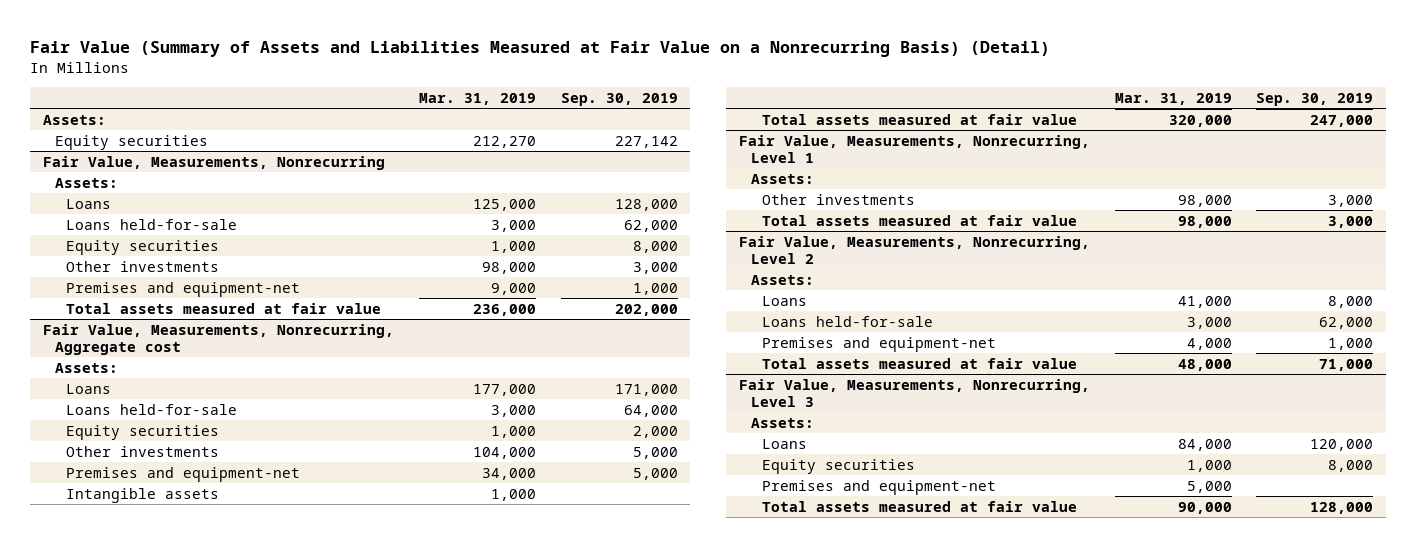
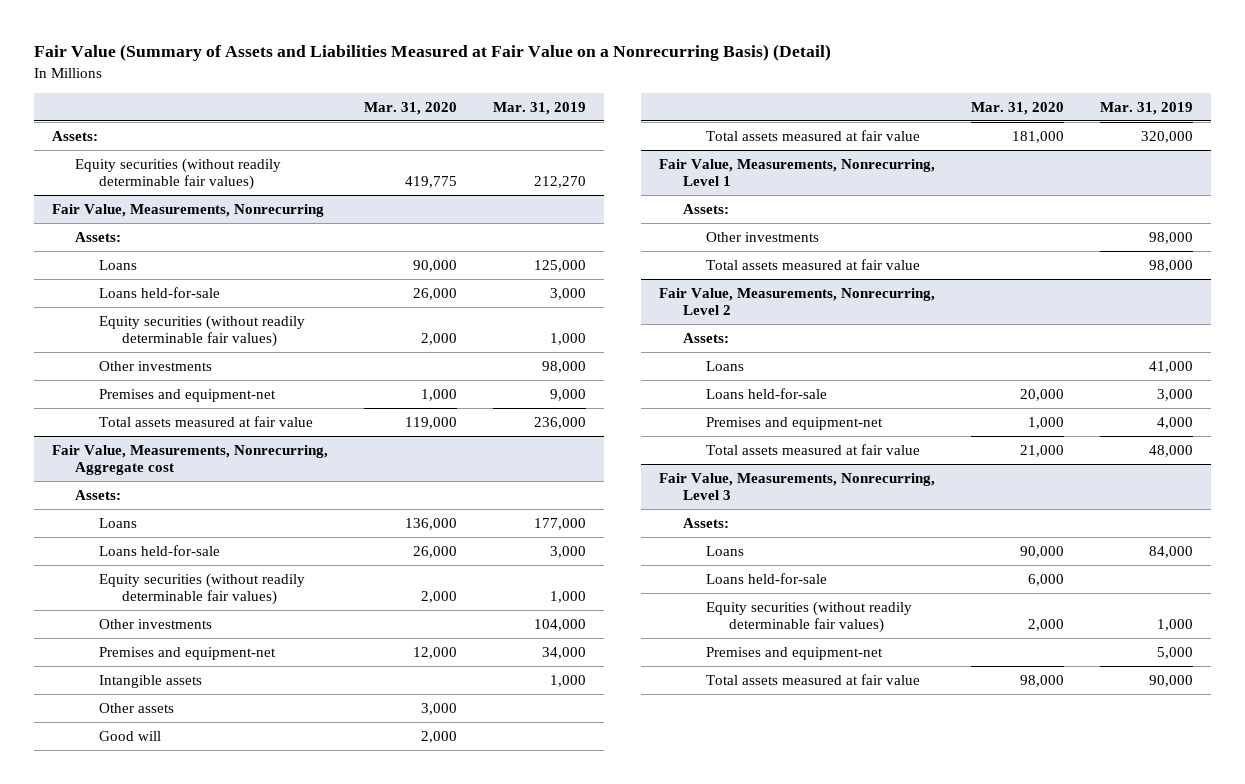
[560,93,678,107] Sep. 30, 2019 -> none
none -> [363,101,457,115] Mar. 31, 2020
[54,134,208,150] Equity securities -> [75,157,282,191] Equity securities (without readily determinable fair values)
[66,239,220,255] Equity securities -> [98,314,305,348] Equity securities (without readily determinable fair values)
[66,424,220,440] Equity securities -> [98,572,305,606] Equity securities (without readily determinable fair values)
none -> [98,702,174,713] Other assets
none -> [98,730,161,741] Good will
none -> [705,572,827,584] Loans held-for-sale
[762,458,916,474] Equity securities -> [705,600,912,634] Equity securities (without readily determinable fair values)

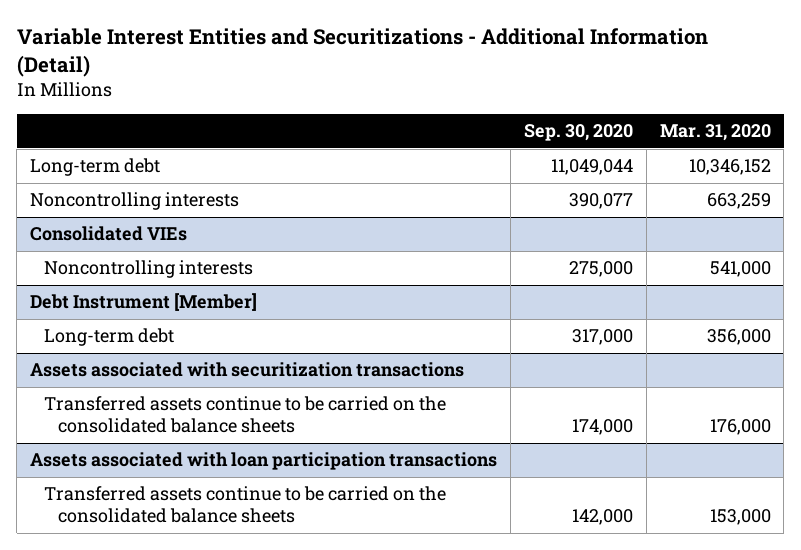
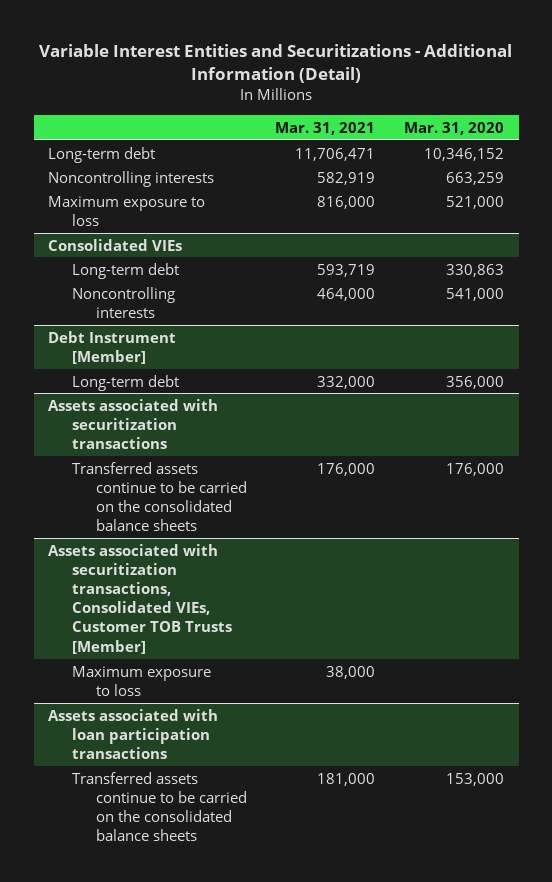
[523,124,633,142] Sep. 30, 2020 -> none
none -> [275,121,376,135] Mar. 31, 2021
none -> [48,195,206,226] Maximum exposure to loss
none -> [71,262,179,279] Long-term debt
none -> [48,543,232,654] Assets associated with securitization transactions, Consolidated VIEs, Customer TOB Trusts [Member]
none -> [71,665,211,696] Maximum exposure to loss

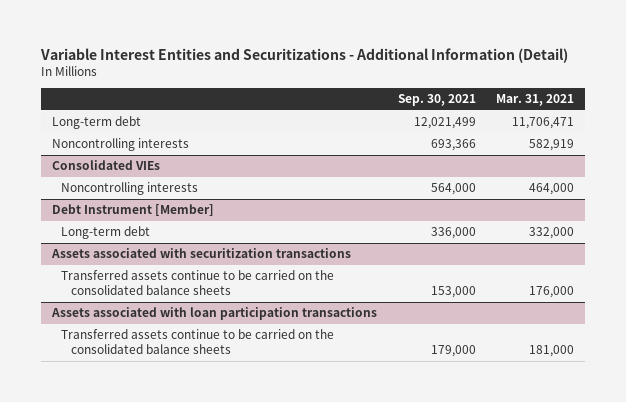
[404,121,505,135] Mar. 31, 2020 -> none
none -> [397,94,476,107] Sep. 30, 2021
[48,195,206,226] Maximum exposure to loss -> none
[71,262,179,279] Long-term debt -> none
[48,543,232,654] Assets associated with securitization transactions, Consolidated VIEs, Customer TOB Trusts [Member] -> none
[71,665,211,696] Maximum exposure to loss -> none

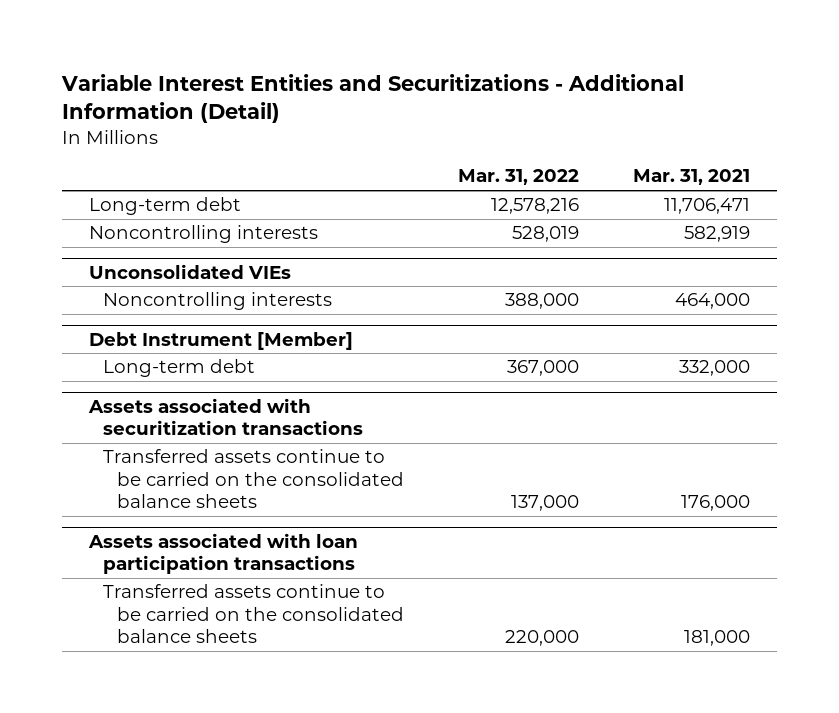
[397,94,476,107] Sep. 30, 2021 -> none
none -> [457,169,579,186] Mar. 31, 2022
[51,160,160,171] Consolidated VIEs -> [89,263,292,279] Unconsolidated VIEs

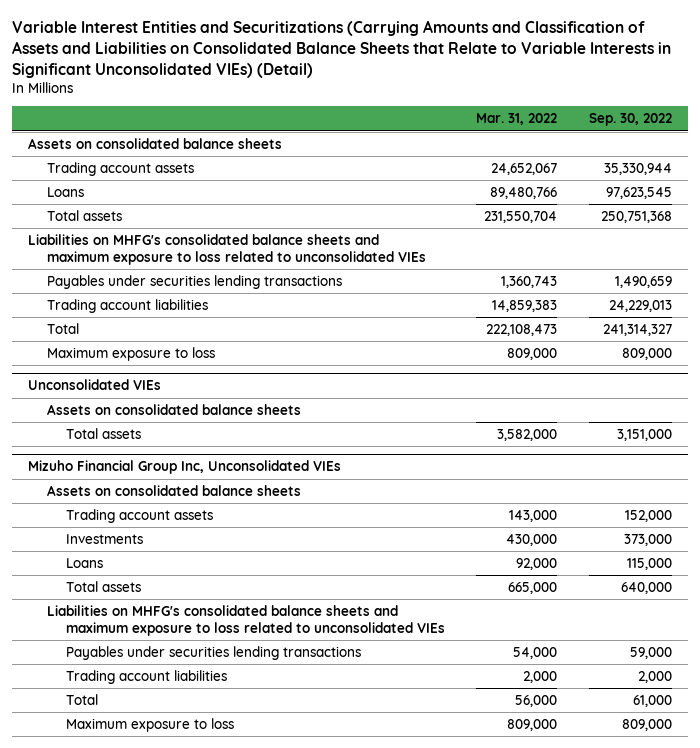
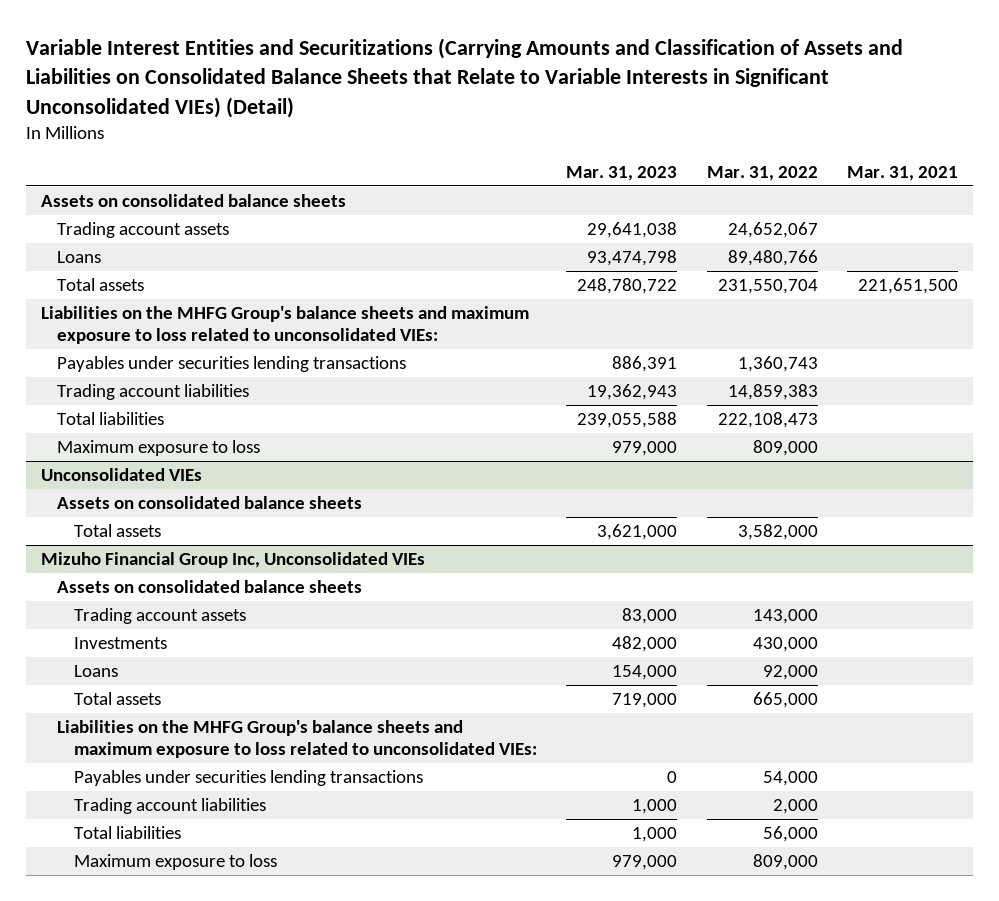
[589,113,673,127] Sep. 30, 2022 -> none
none -> [566,166,678,182] Mar. 31, 2023
none -> [847,166,959,182] Mar. 31, 2021
[27,233,426,265] Liabilities on MHFG's consolidated balance sheets and maximum exposure to loss related to unconsolidated VIEs -> [40,306,529,345] Liabilities on the MHFG Group's balance sheets and maximum exposure to loss related to unconsolidated VIEs:
[46,322,79,334] Total -> [57,412,165,426] Total liabilities
[46,604,445,636] Liabilities on MHFG's consolidated balance sheets and maximum exposure to loss related to unconsolidated VIEs -> [57,720,537,759] Liabilities on the MHFG Group's balance sheets and maximum exposure to loss related to unconsolidated VIEs:
[65,693,98,705] Total -> [73,826,181,840] Total liabilities

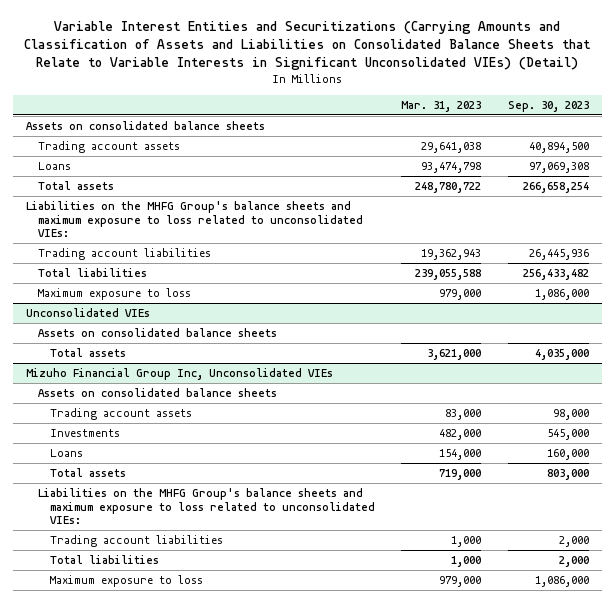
[706,166,818,182] Mar. 31, 2022 -> none
[847,166,959,182] Mar. 31, 2021 -> none
none -> [507,100,589,112] Sep. 30, 2023
[57,356,407,373] Payables under securities lending transactions -> none
[73,770,423,787] Payables under securities lending transactions -> none

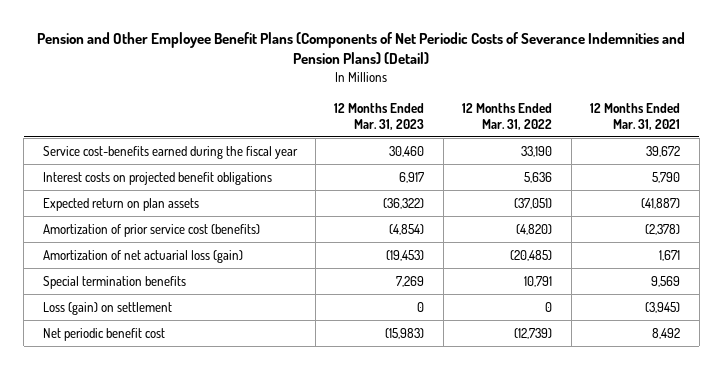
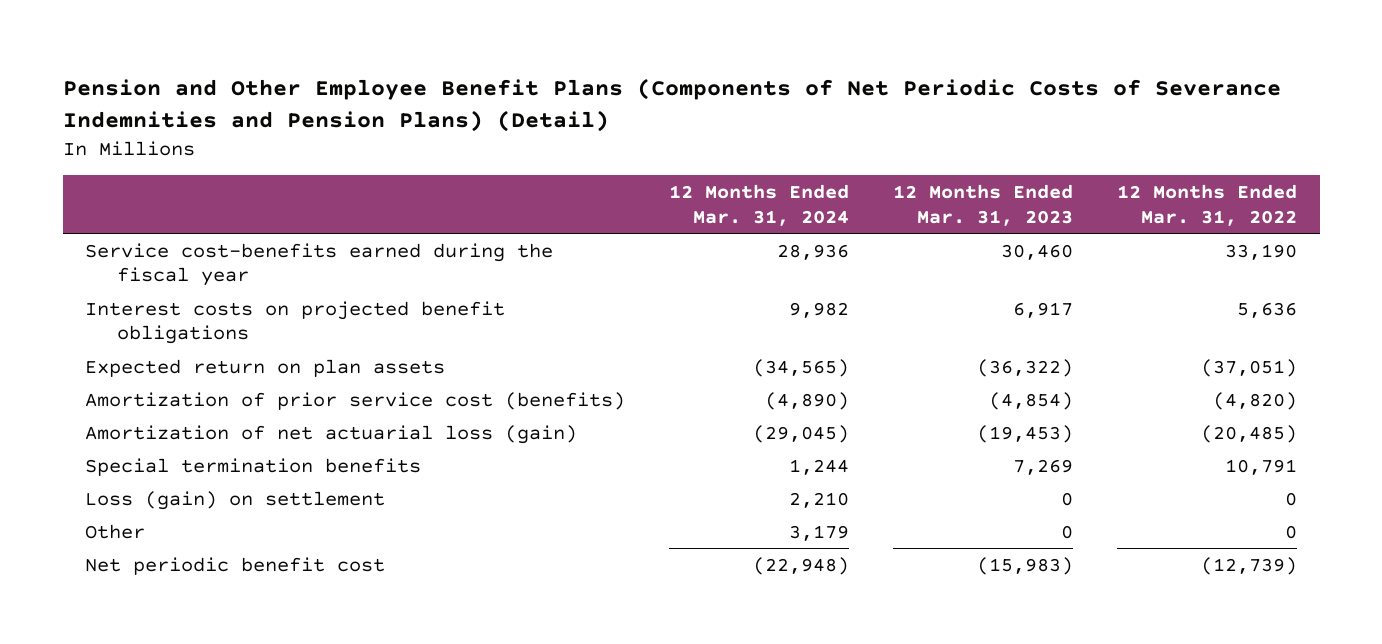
[590,103,681,130] 12 Months Ended Mar. 31, 2021 -> none
none -> [669,184,850,226] 12 Months Ended Mar. 31, 2024
none -> [84,523,145,539] Other

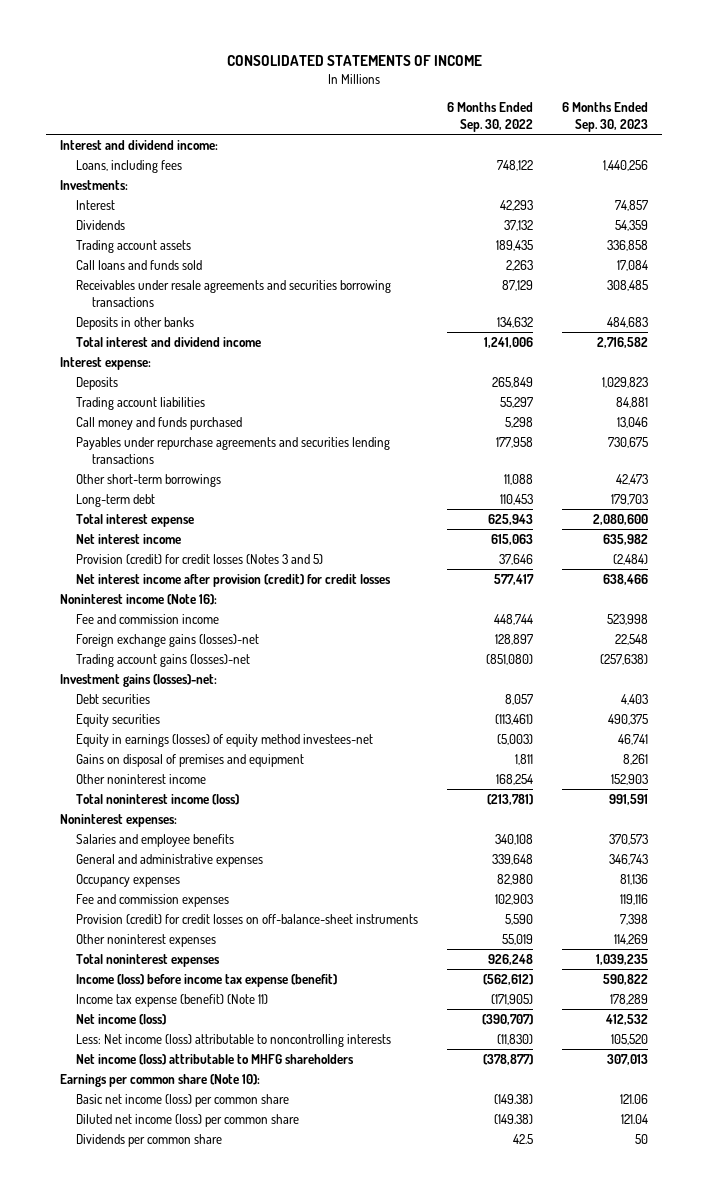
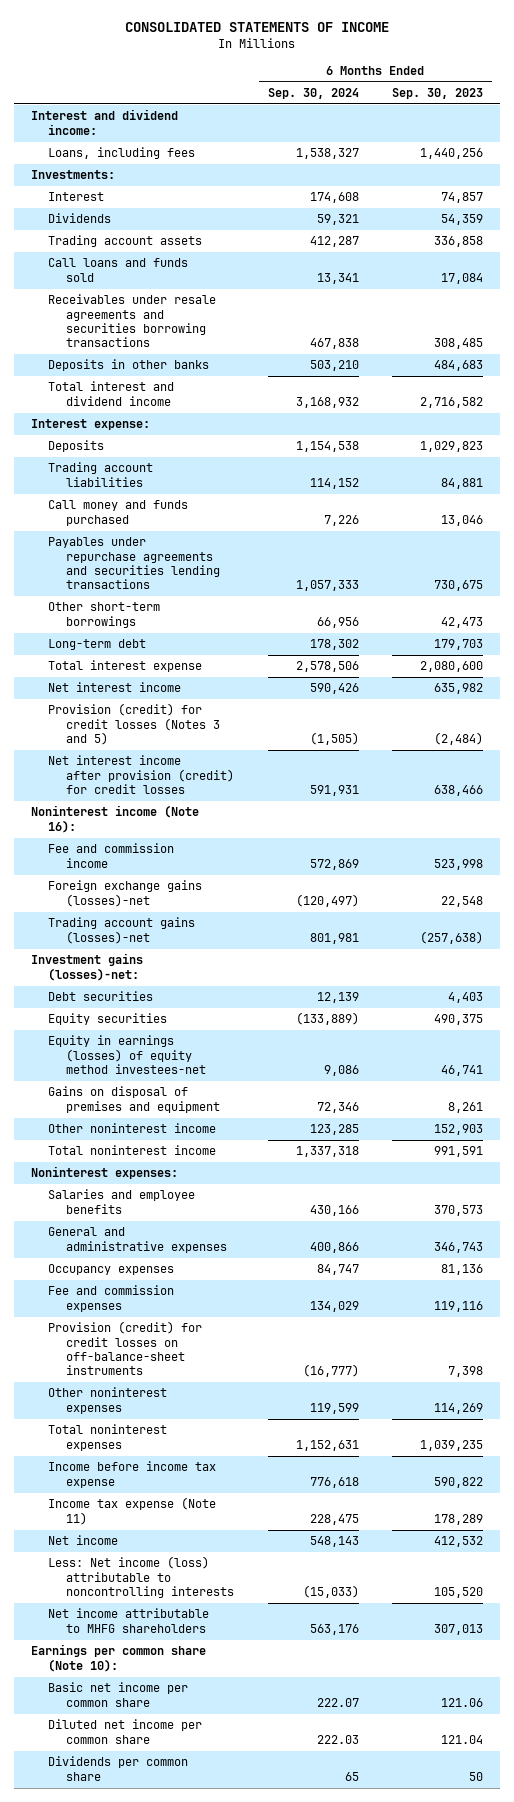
[446,102,533,132] 6 Months Ended Sep. 30, 2022 -> none
none -> [267,87,359,99] Sep. 30, 2024
[76,793,240,805] Total noninterest income (loss) -> [48,1145,217,1156] Total noninterest income
[76,973,338,987] Income (loss) before income tax expense (benefit) -> [48,1461,217,1488] Income before income tax expense
[76,993,269,1007] Income tax expense (benefit) (Note 11) -> [48,1497,217,1525] Income tax expense (Note 11)
[76,1013,167,1025] Net income (loss) -> [48,1535,119,1546] Net income
[76,1053,355,1065] Net income (loss) attributable to MHFG shareholders -> [48,1608,210,1633] Net income attributable to MHFG shareholders
[76,1093,290,1107] Basic net income (loss) per common share -> [48,1682,189,1707] Basic net income per common share
[76,1113,300,1127] Diluted net income (loss) per common share -> [48,1719,203,1744] Diluted net income per common share

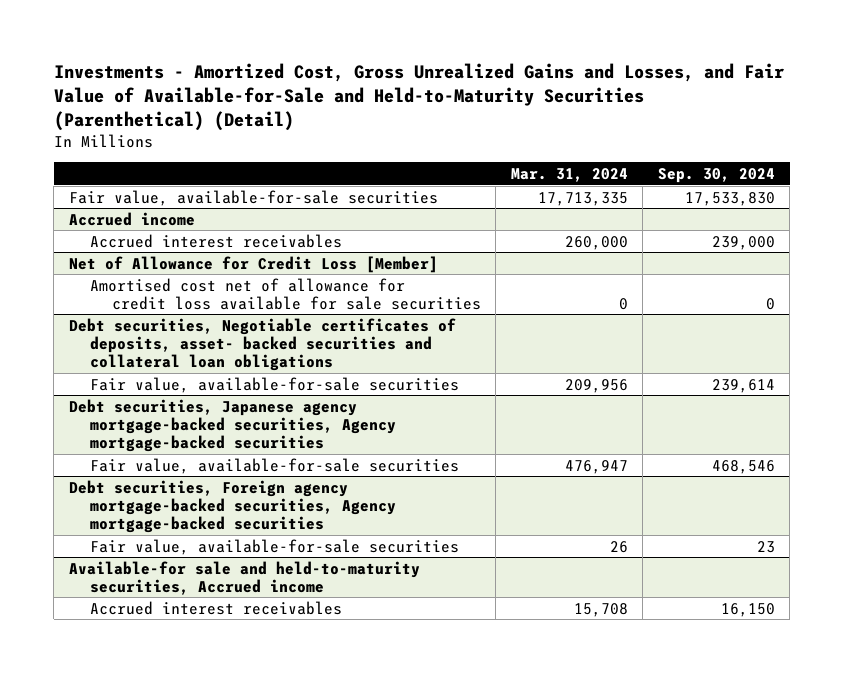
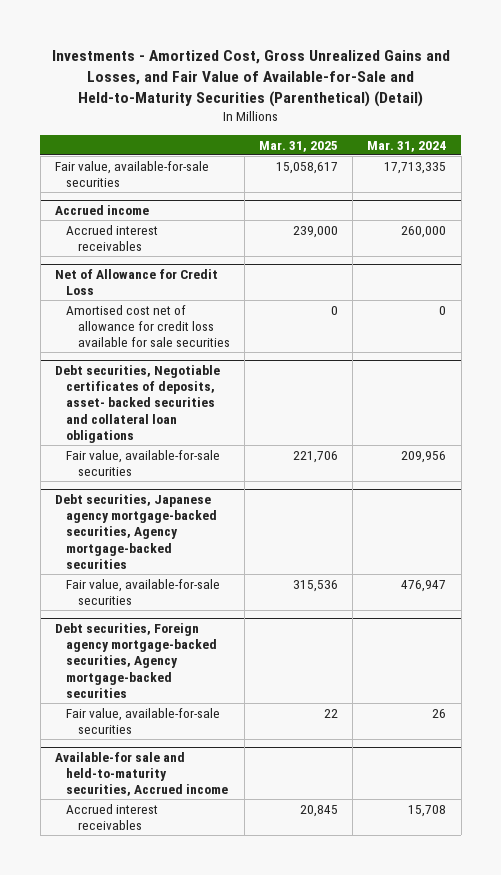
[657,167,775,183] Sep. 30, 2024 -> none
none -> [259,140,339,152] Mar. 31, 2025
[68,255,438,273] Net of Allowance for Credit Loss [Member] -> [54,268,218,296] Net of Allowance for Credit Loss

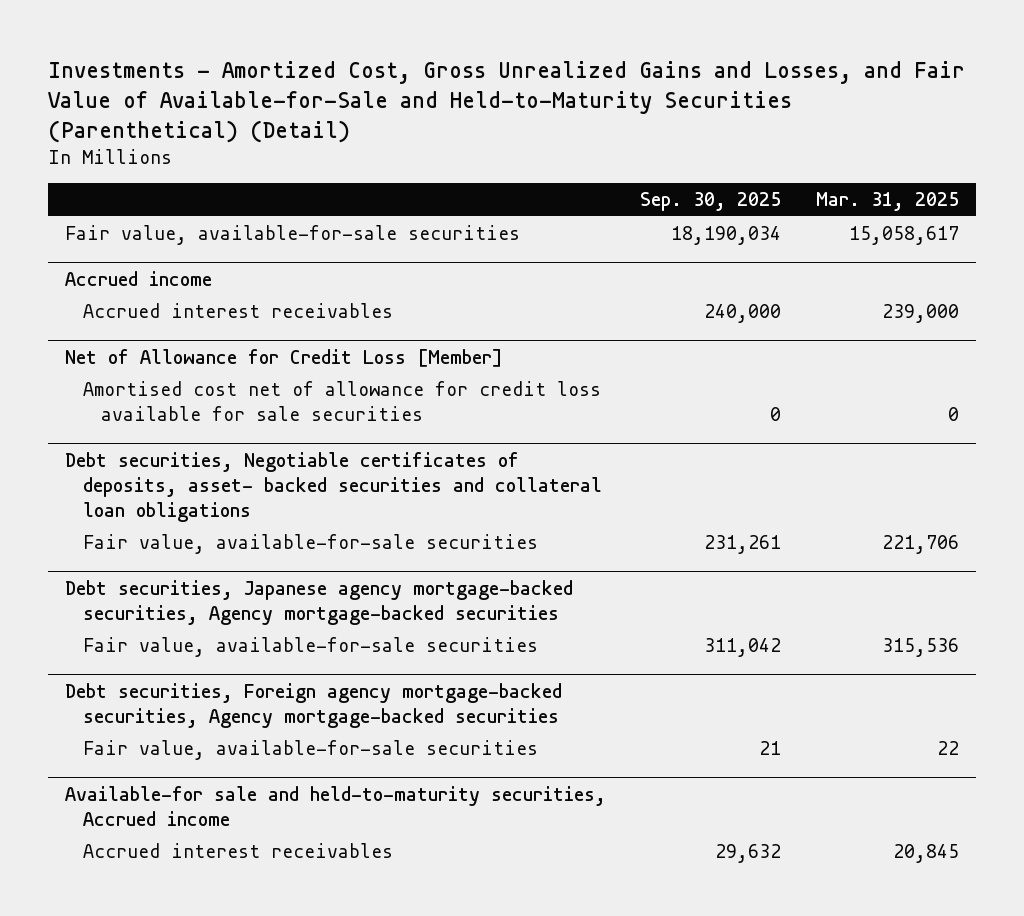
[367,140,447,152] Mar. 31, 2024 -> none
none -> [640,192,782,212] Sep. 30, 2025
[54,268,218,296] Net of Allowance for Credit Loss -> [65,348,504,367] Net of Allowance for Credit Loss [Member]

